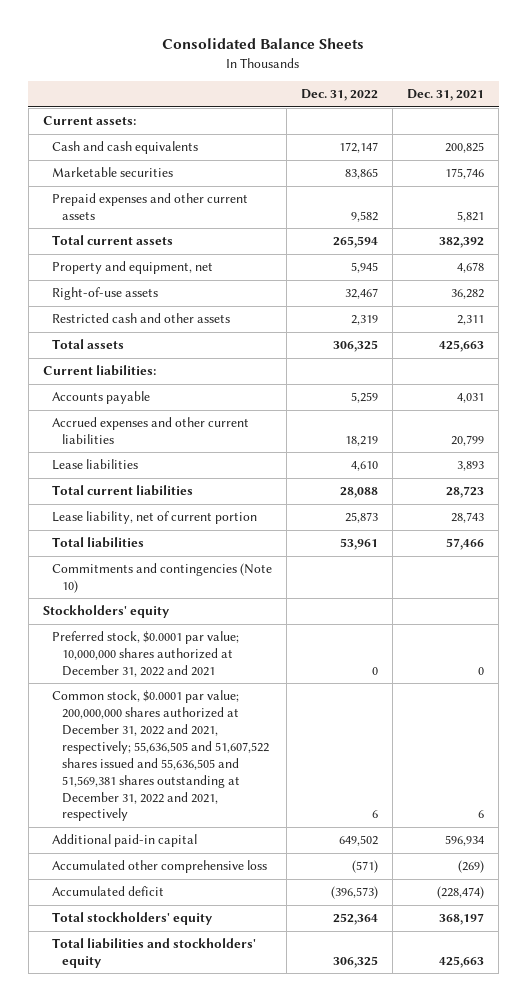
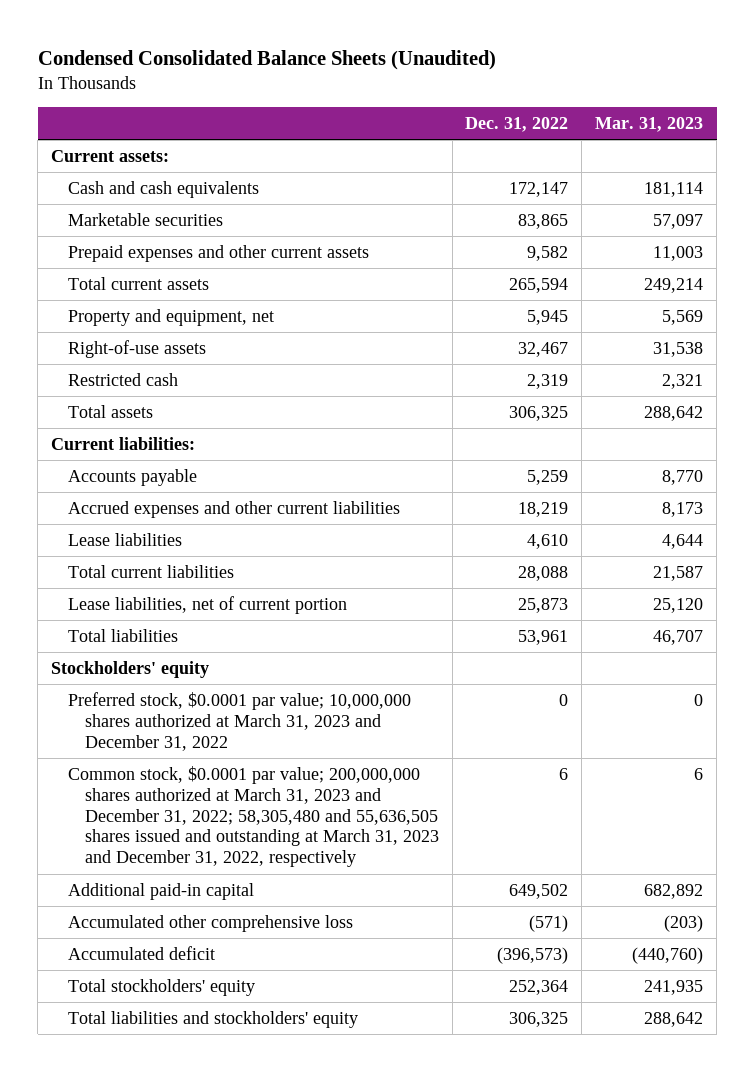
[162,38,365,50] Consolidated Balance Sheets -> [37,50,496,71] Condensed Consolidated Balance Sheets (Unaudited)
[407,89,485,102] Dec. 31, 2021 -> none
none -> [595,117,704,133] Mar. 31, 2023
[52,313,231,324] Restricted cash and other assets -> [67,372,178,386] Restricted cash
[52,511,258,525] Lease liability, net of current portion -> [67,595,347,614] Lease liabilities, net of current portion
[52,563,273,594] Commitments and contingencies (Note 10) -> none
[52,631,240,677] Preferred stock, $0.0001 par value; 10,000,000 shares authorized at December 31, 2022 and 2021 -> [67,691,411,751] Preferred stock, $0.0001 par value; 10,000,000 shares authorized at March 31, 2023 and December 31, 2022
[52,690,269,822] Common stock, $0.0001 par value; 200,000,000 shares authorized at December 31, 2022 and 2021, respectively; 55,636,505 and 51,607,522 shares issued and 55,636,505 and 51,569,381 shares outstanding at December 31, 2022 and 2021, respectively -> [67,765,439,868] Common stock, $0.0001 par value; 200,000,000 shares authorized at March 31, 2023 and December 31, 2022; 58,305,480 and 55,636,505 shares issued and outstanding at March 31, 2023 and December 31, 2022, respectively

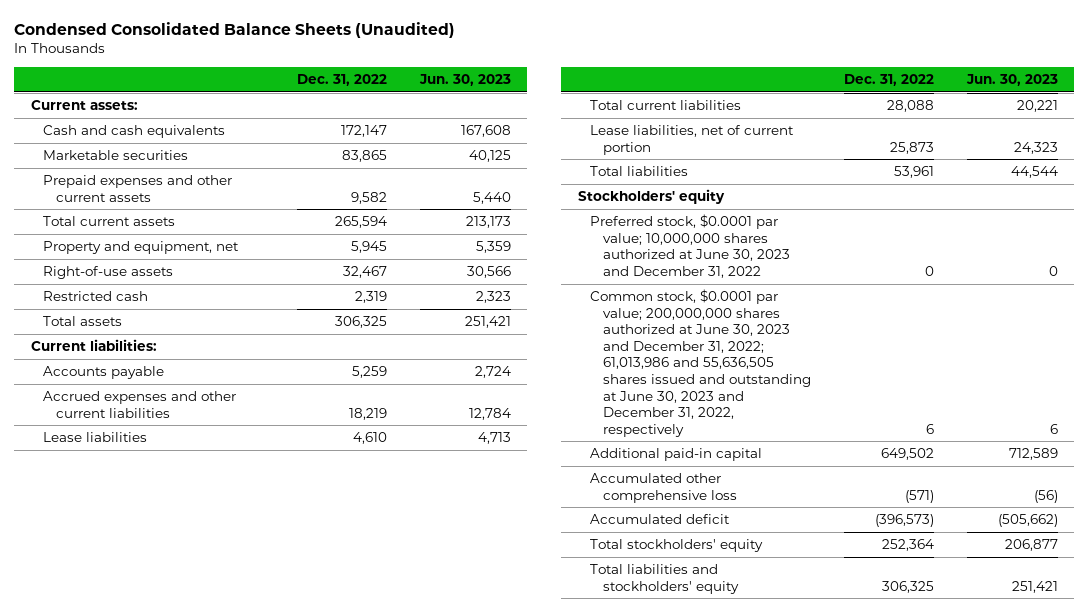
[595,117,704,133] Mar. 31, 2023 -> none
none -> [418,74,511,87] Jun. 30, 2023
[67,691,411,751] Preferred stock, $0.0001 par value; 10,000,000 shares authorized at March 31, 2023 and December 31, 2022 -> [590,214,790,278] Preferred stock, $0.0001 par value; 10,000,000 shares authorized at June 30, 2023 and December 31, 2022
[67,765,439,868] Common stock, $0.0001 par value; 200,000,000 shares authorized at March 31, 2023 and December 31, 2022; 58,305,480 and 55,636,505 shares issued and outstanding at March 31, 2023 and December 31, 2022, respectively -> [590,289,811,437] Common stock, $0.0001 par value; 200,000,000 shares authorized at June 30, 2023 and December 31, 2022; 61,013,986 and 55,636,505 shares issued and outstanding at June 30, 2023 and December 31, 2022, respectively

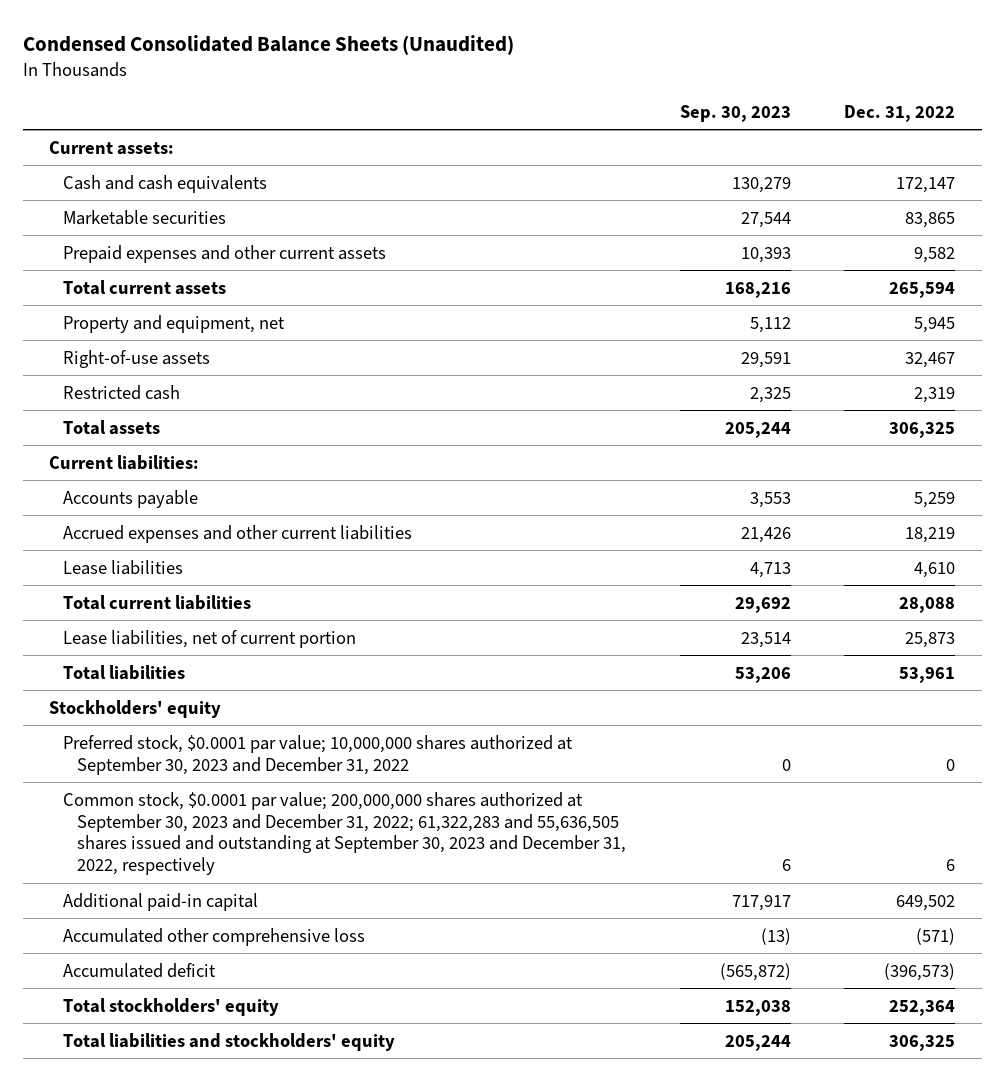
[418,74,511,87] Jun. 30, 2023 -> none
none -> [679,104,791,122] Sep. 30, 2023
[590,214,790,278] Preferred stock, $0.0001 par value; 10,000,000 shares authorized at June 30, 2023 and December 31, 2022 -> [63,734,574,775] Preferred stock, $0.0001 par value; 10,000,000 shares authorized at September 30, 2023 and December 31, 2022
[590,289,811,437] Common stock, $0.0001 par value; 200,000,000 shares authorized at June 30, 2023 and December 31, 2022; 61,013,986 and 55,636,505 shares issued and outstanding at June 30, 2023 and December 31, 2022, respectively -> [63,791,627,876] Common stock, $0.0001 par value; 200,000,000 shares authorized at September 30, 2023 and December 31, 2022; 61,322,283 and 55,636,505 shares issued and outstanding at September 30, 2023 and December 31, 2022, respectively

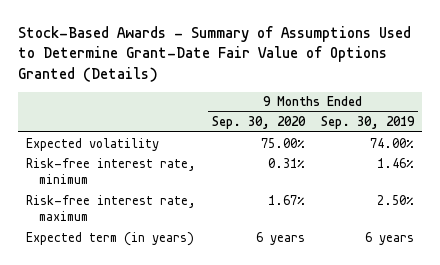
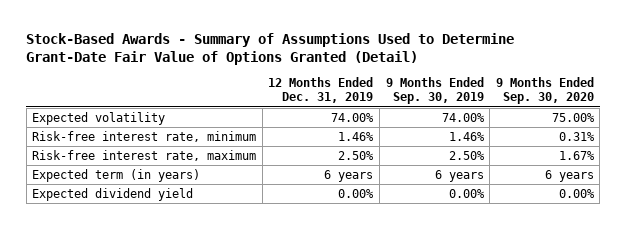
[17,26,411,82] Stock-Based Awards - Summary of Assumptions Used to Determine Grant-Date Fair Value of Options Granted (Details) -> [26,33,515,66] Stock-Based Awards - Summary of Assumptions Used to Determine Grant-Date Fair Value of Options Granted (Detail)
none -> [268,77,374,104] 12 Months Ended Dec. 31, 2019
none -> [32,187,194,201] Expected dividend yield

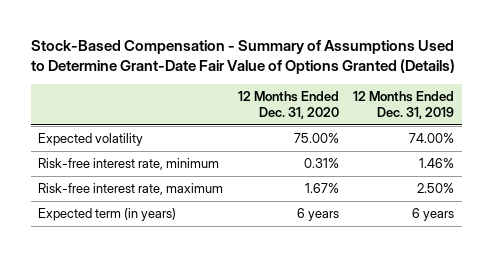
[26,33,515,66] Stock-Based Awards - Summary of Assumptions Used to Determine Grant-Date Fair Value of Options Granted (Detail) -> [30,39,455,75] Stock-Based Compensation - Summary of Assumptions Used to Determine Grant-Date Fair Value of Options Granted (Details)
[385,77,484,105] 9 Months Ended Sep. 30, 2019 -> none
[495,77,594,105] 9 Months Ended Sep. 30, 2020 -> none
none -> [237,91,339,119] 12 Months Ended Dec. 31, 2020
[32,187,194,201] Expected dividend yield -> none

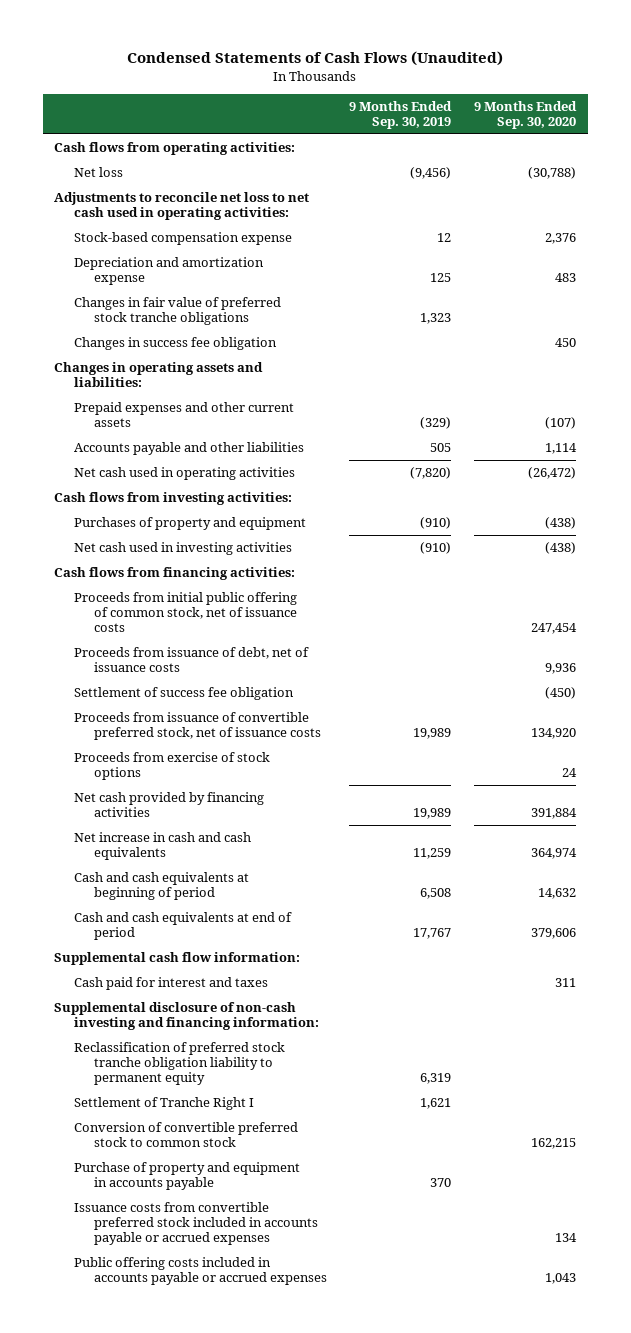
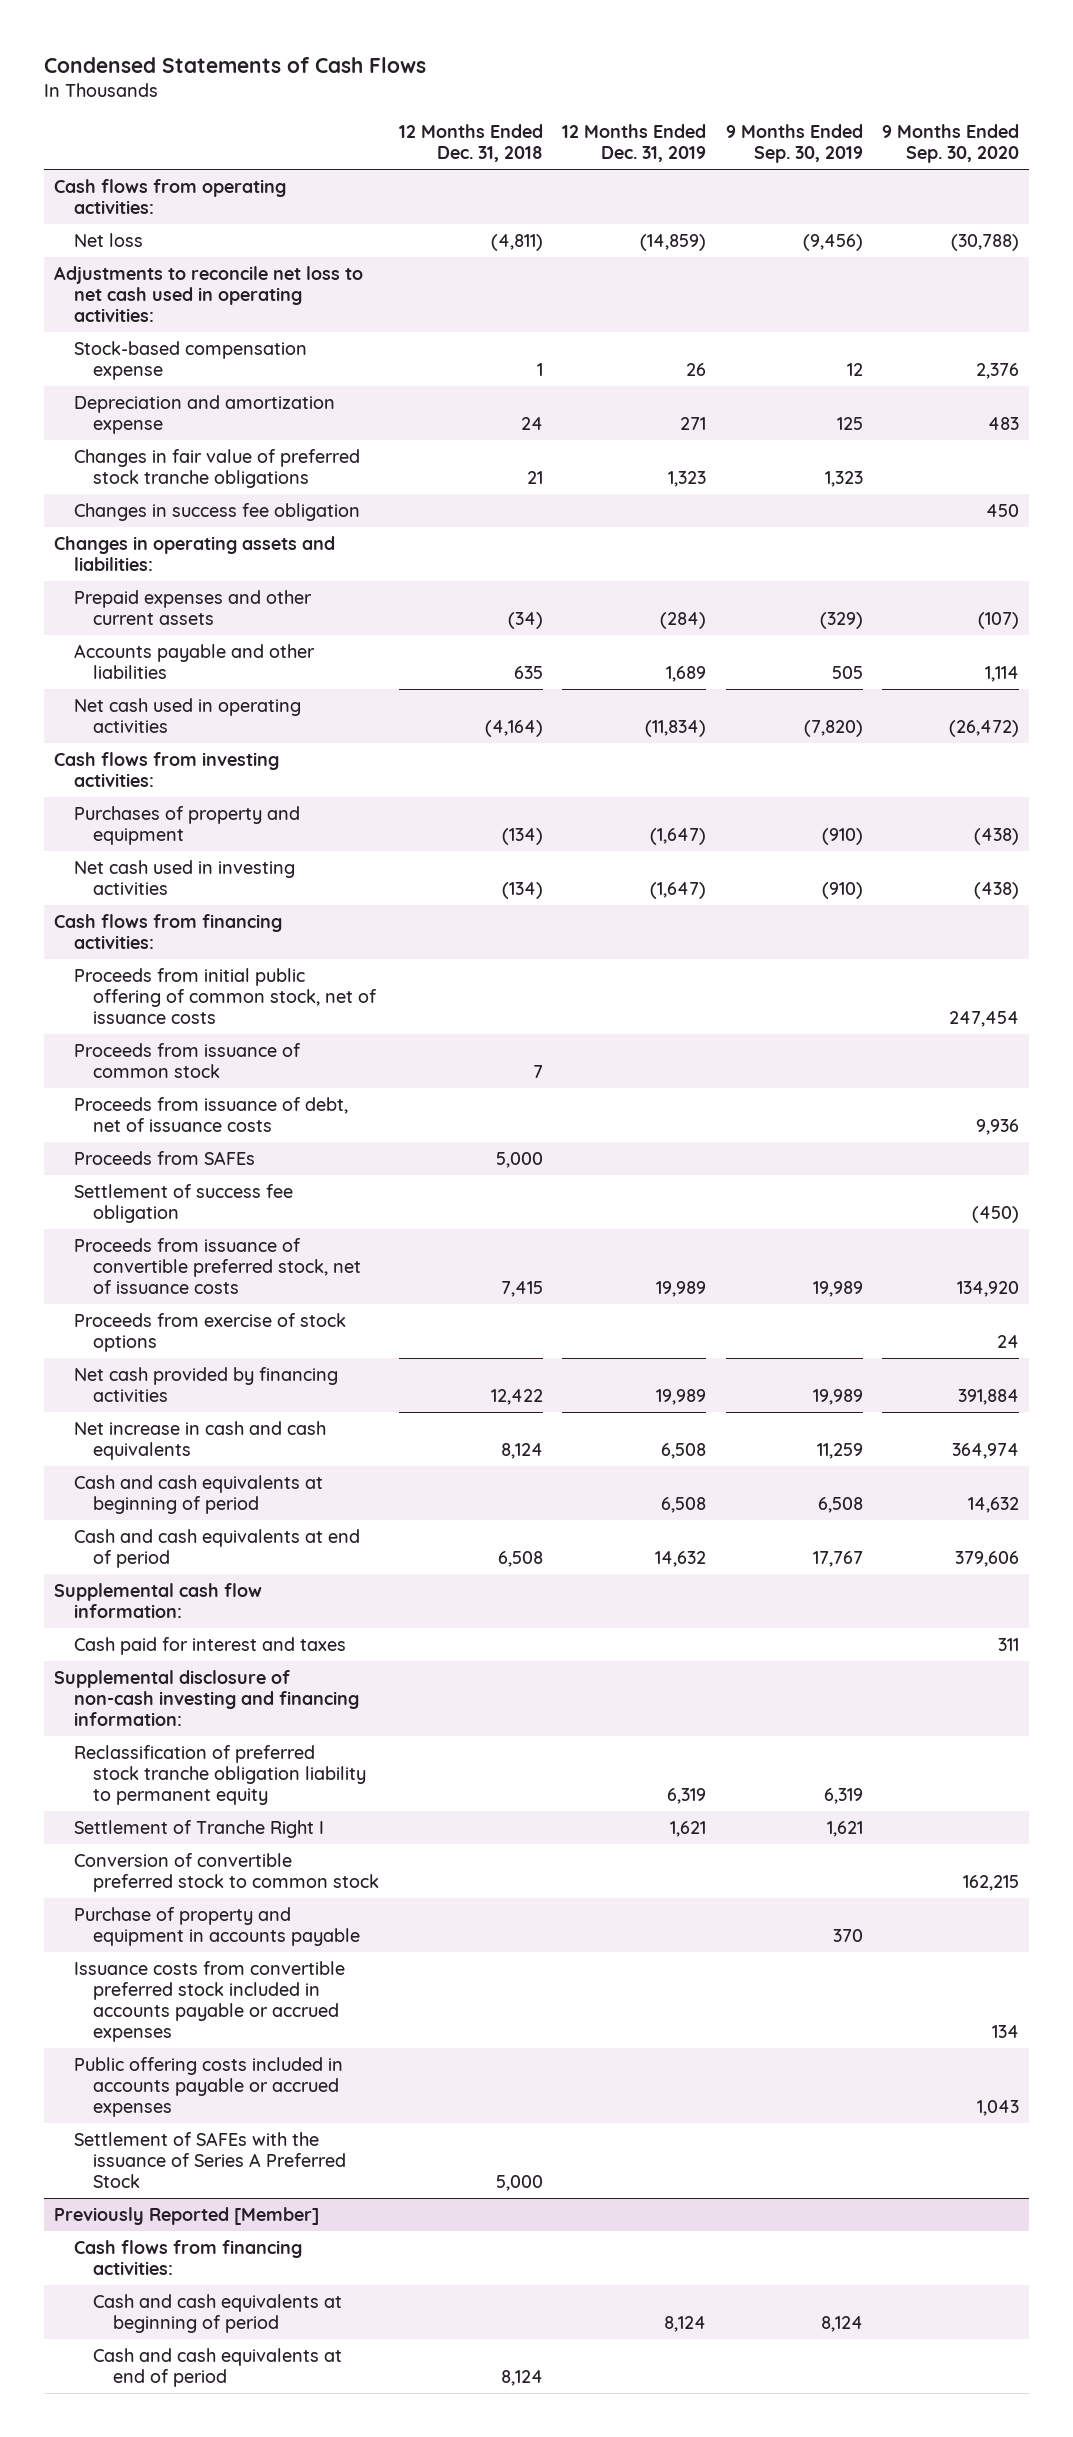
[127,51,504,67] Condensed Statements of Cash Flows (Unaudited) -> [44,56,427,73] Condensed Statements of Cash Flows
none -> [398,124,543,163] 12 Months Ended Dec. 31, 2018
none -> [562,124,707,163] 12 Months Ended Dec. 31, 2019
none -> [73,1042,301,1078] Proceeds from issuance of common stock
none -> [73,1150,255,1165] Proceeds from SAFEs
none -> [73,2131,347,2189] Settlement of SAFEs with the issuance of Series A Preferred Stock
none -> [54,2206,320,2225] Previously Reported [Member]
none -> [73,2239,302,2275] Cash flows from financing activities:
none -> [93,2293,343,2333] Cash and cash equivalents at beginning of period
none -> [93,2347,343,2387] Cash and cash equivalents at end of period

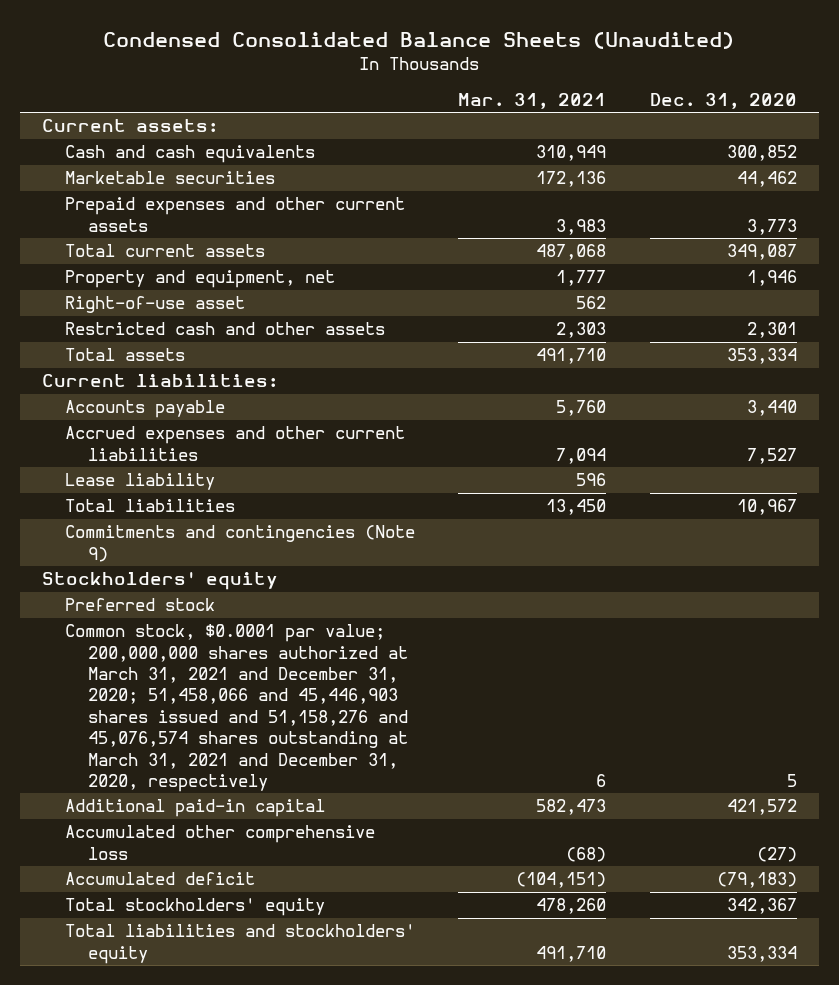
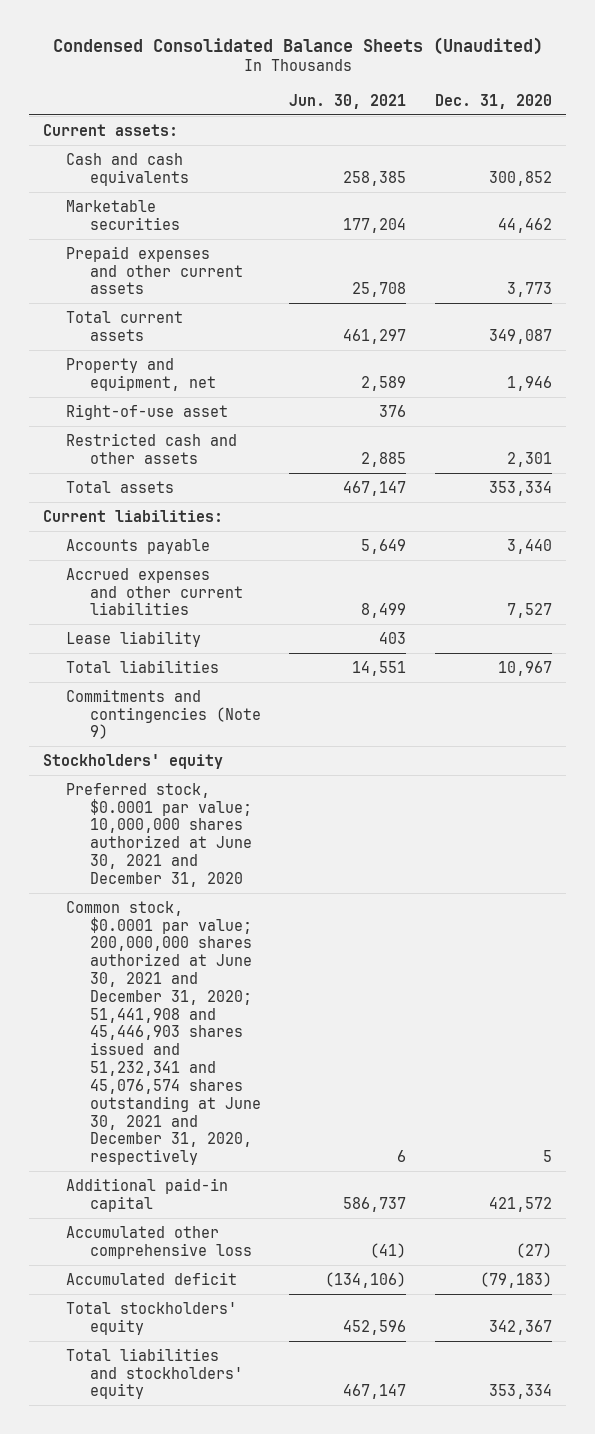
[458,92,607,109] Mar. 31, 2021 -> none
none -> [289,93,407,109] Jun. 30, 2021
[64,598,215,612] Preferred stock -> [66,782,252,887] Preferred stock, $0.0001 par value; 10,000,000 shares authorized at June 30, 2021 and December 31, 2020
[64,624,408,793] Common stock, $0.0001 par value; 200,000,000 shares authorized at March 31, 2021 and December 31, 2020; 51,458,066 and 45,446,903 shares issued and 51,158,276 and 45,076,574 shares outstanding at March 31, 2021 and December 31, 2020, respectively -> [66,900,261,1166] Common stock, $0.0001 par value; 200,000,000 shares authorized at June 30, 2021 and December 31, 2020; 51,441,908 and 45,446,903 shares issued and 51,232,341 and 45,076,574 shares outstanding at June 30, 2021 and December 31, 2020, respectively

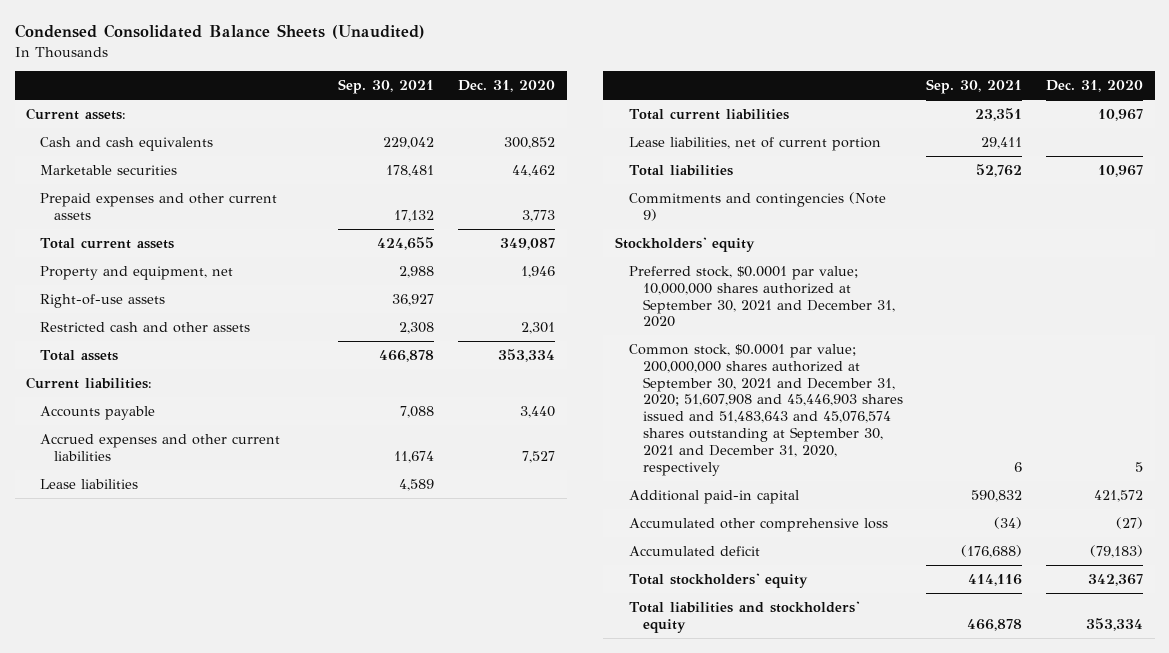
[289,93,407,109] Jun. 30, 2021 -> none
none -> [338,79,435,95] Sep. 30, 2021
[66,403,229,420] Right-of-use asset -> [40,294,166,309] Right-of-use assets
[66,630,202,647] Lease liability -> none
none -> [40,479,139,490] Lease liabilities
none -> [628,109,789,121] Total current liabilities
none -> [628,137,881,152] Lease liabilities, net of current portion
[66,782,252,887] Preferred stock, $0.0001 par value; 10,000,000 shares authorized at June 30, 2021 and December 31, 2020 -> [628,266,895,328] Preferred stock, $0.0001 par value; 10,000,000 shares authorized at September 30, 2021 and December 31, 2020
[66,900,261,1166] Common stock, $0.0001 par value; 200,000,000 shares authorized at June 30, 2021 and December 31, 2020; 51,441,908 and 45,446,903 shares issued and 51,232,341 and 45,076,574 shares outstanding at June 30, 2021 and December 31, 2020, respectively -> [628,344,903,476] Common stock, $0.0001 par value; 200,000,000 shares authorized at September 30, 2021 and December 31, 2020; 51,607,908 and 45,446,903 shares issued and 51,483,643 and 45,076,574 shares outstanding at September 30, 2021 and December 31, 2020, respectively

